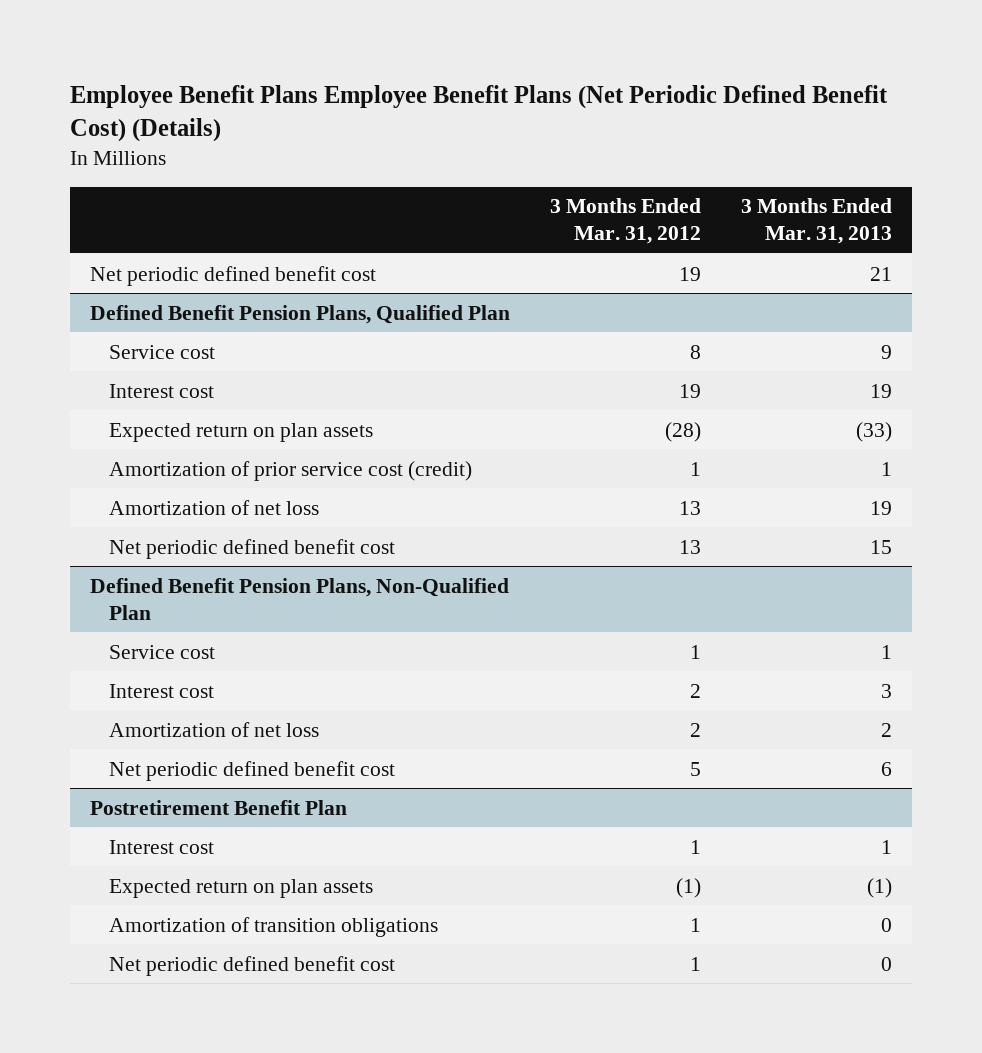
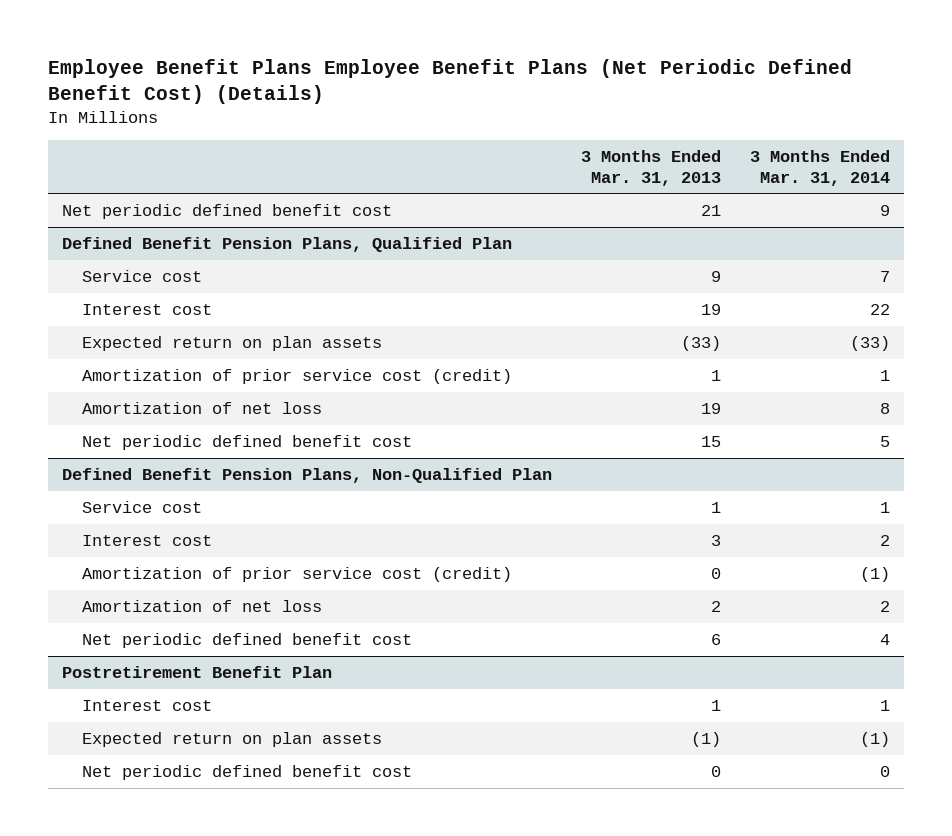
[549,198,701,245] 3 Months Ended Mar. 31, 2012 -> none
none -> [749,150,890,186] 3 Months Ended Mar. 31, 2014
none -> [82,566,513,582] Amortization of prior service cost (credit)
[109,916,439,937] Amortization of transition obligations -> none

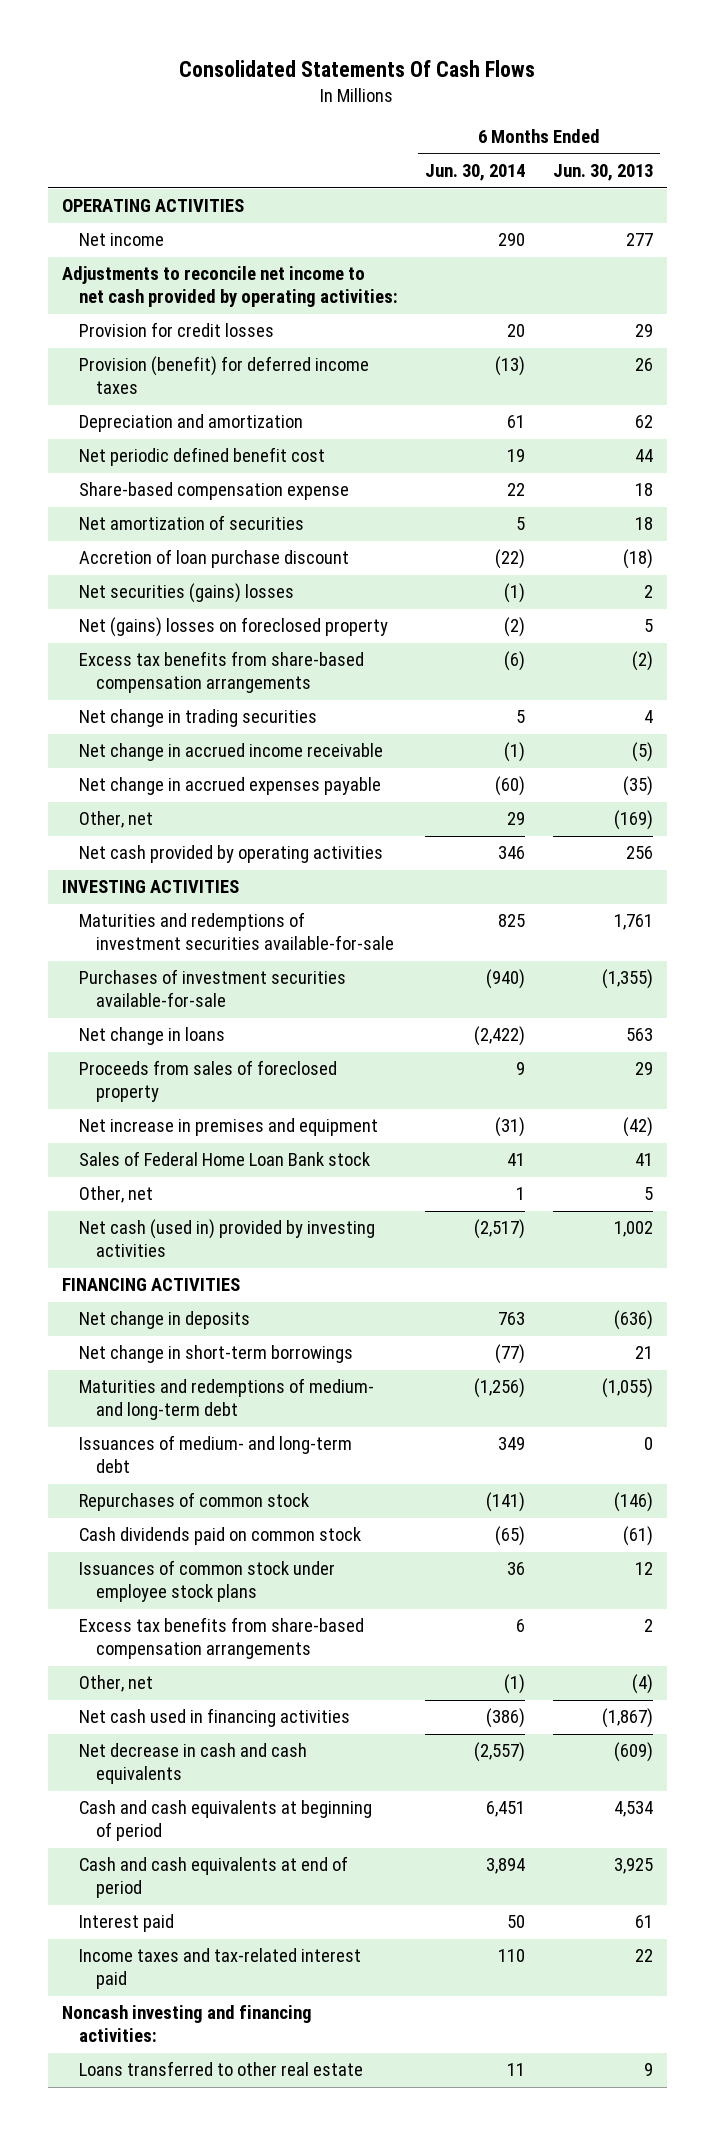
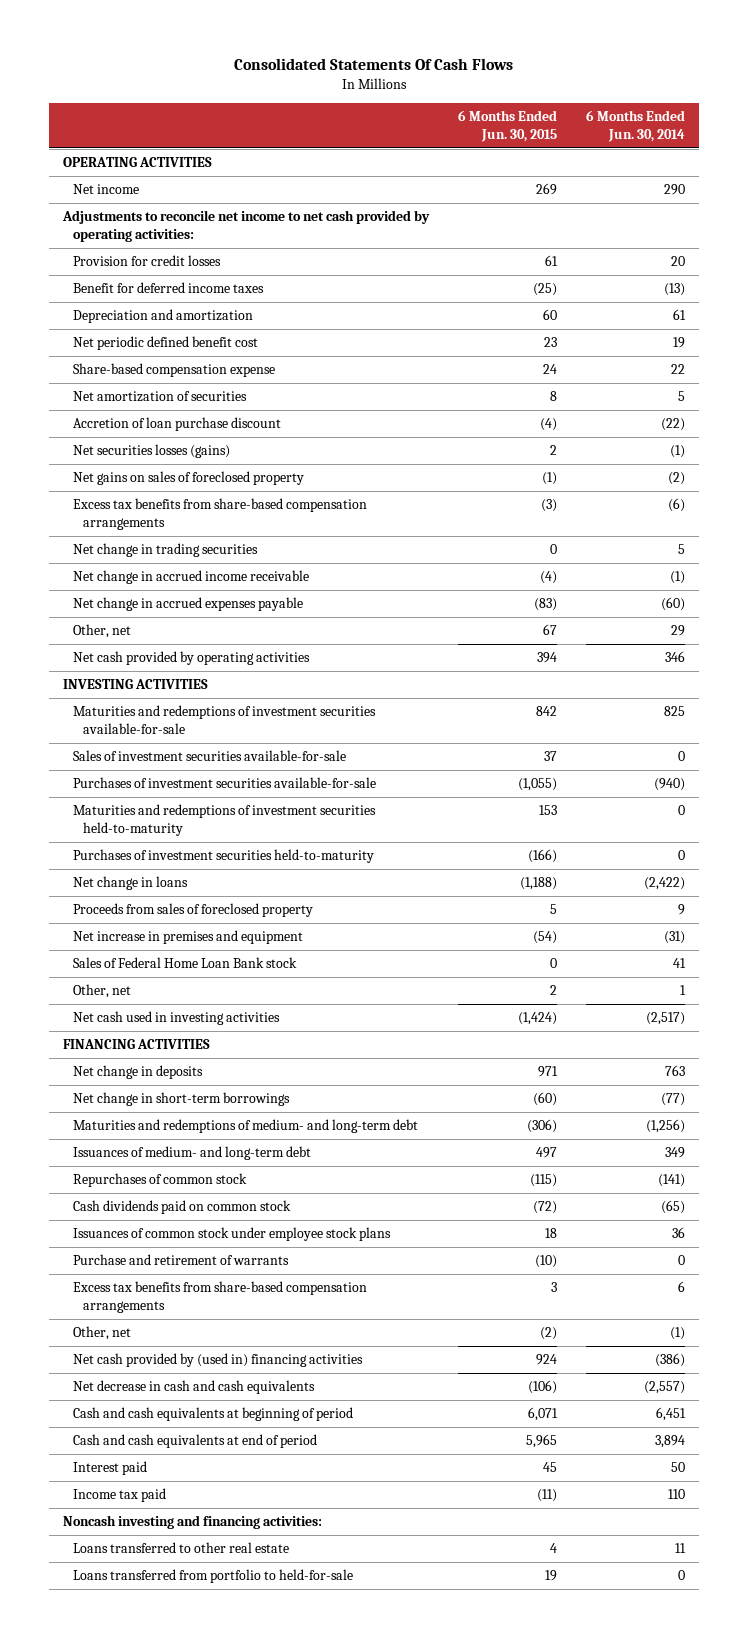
[552,164,653,182] Jun. 30, 2013 -> none
none -> [457,110,557,143] 6 Months Ended Jun. 30, 2015
[78,356,369,395] Provision (benefit) for deferred income taxes -> [73,282,265,294] Benefit for deferred income taxes
[78,583,294,604] Net securities (gains) losses -> [73,444,231,459] Net securities losses (gains)
[78,617,388,638] Net (gains) losses on foreclosed property -> [73,471,305,486] Net gains on sales of foreclosed property
none -> [73,750,347,762] Sales of investment securities available-for-sale
none -> [73,804,377,837] Maturities and redemptions of investment securities held-to-maturity
none -> [73,849,375,864] Purchases of investment securities held-to-maturity
[78,1219,375,1258] Net cash (used in) provided by investing activities -> [73,1011,281,1026] Net cash used in investing activities
none -> [73,1254,290,1266] Purchase and retirement of warrants
[78,1708,350,1728] Net cash used in financing activities -> [73,1353,364,1368] Net cash provided by (used in) financing activities
[78,1948,361,1990] Income taxes and tax-related interest paid -> [73,1488,167,1503] Income tax paid
none -> [73,1569,354,1584] Loans transferred from portfolio to held-for-sale

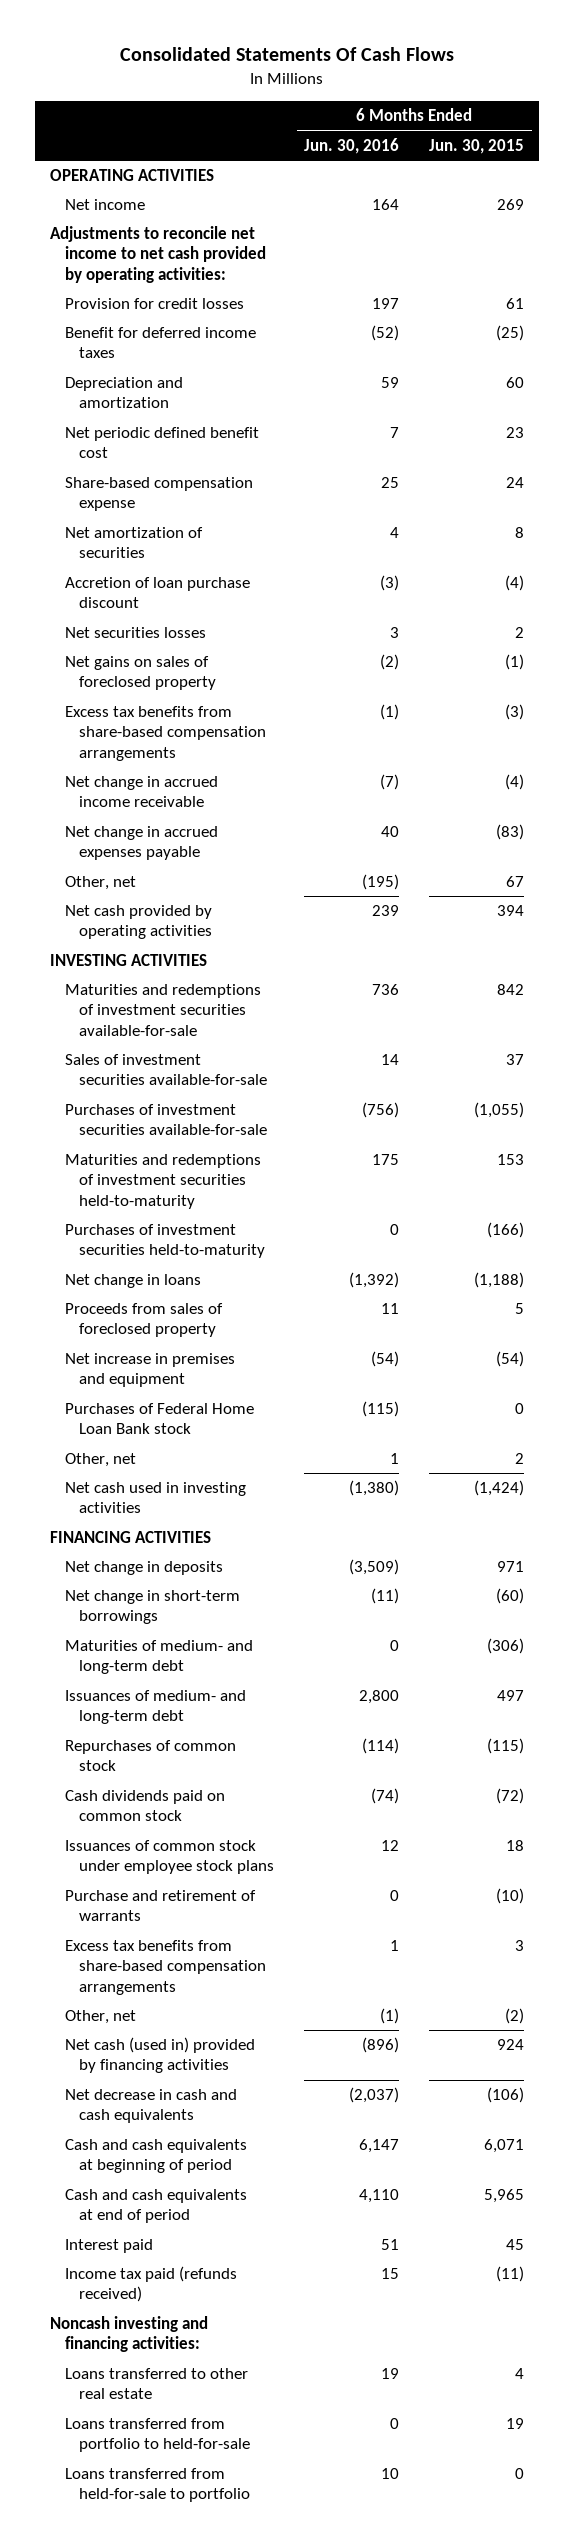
[585,110,685,143] 6 Months Ended Jun. 30, 2014 -> none
none -> [304,137,400,154] Jun. 30, 2016
[73,444,231,459] Net securities losses (gains) -> [64,627,206,639] Net securities losses
[73,543,259,558] Net change in trading securities -> none
[73,957,298,969] Sales of Federal Home Loan Bank stock -> [64,1403,254,1435] Purchases of Federal Home Loan Bank stock
[73,1119,419,1134] Maturities and redemptions of medium- and long-term debt -> [64,1640,253,1675] Maturities of medium- and long-term debt
[73,1353,364,1368] Net cash provided by (used in) financing activities -> [64,2037,255,2074] Net cash (used in) provided by financing activities
[73,1488,167,1503] Income tax paid -> [64,2266,237,2303] Income tax paid (refunds received)
none -> [64,2468,251,2503] Loans transferred from held-for-sale to portfolio

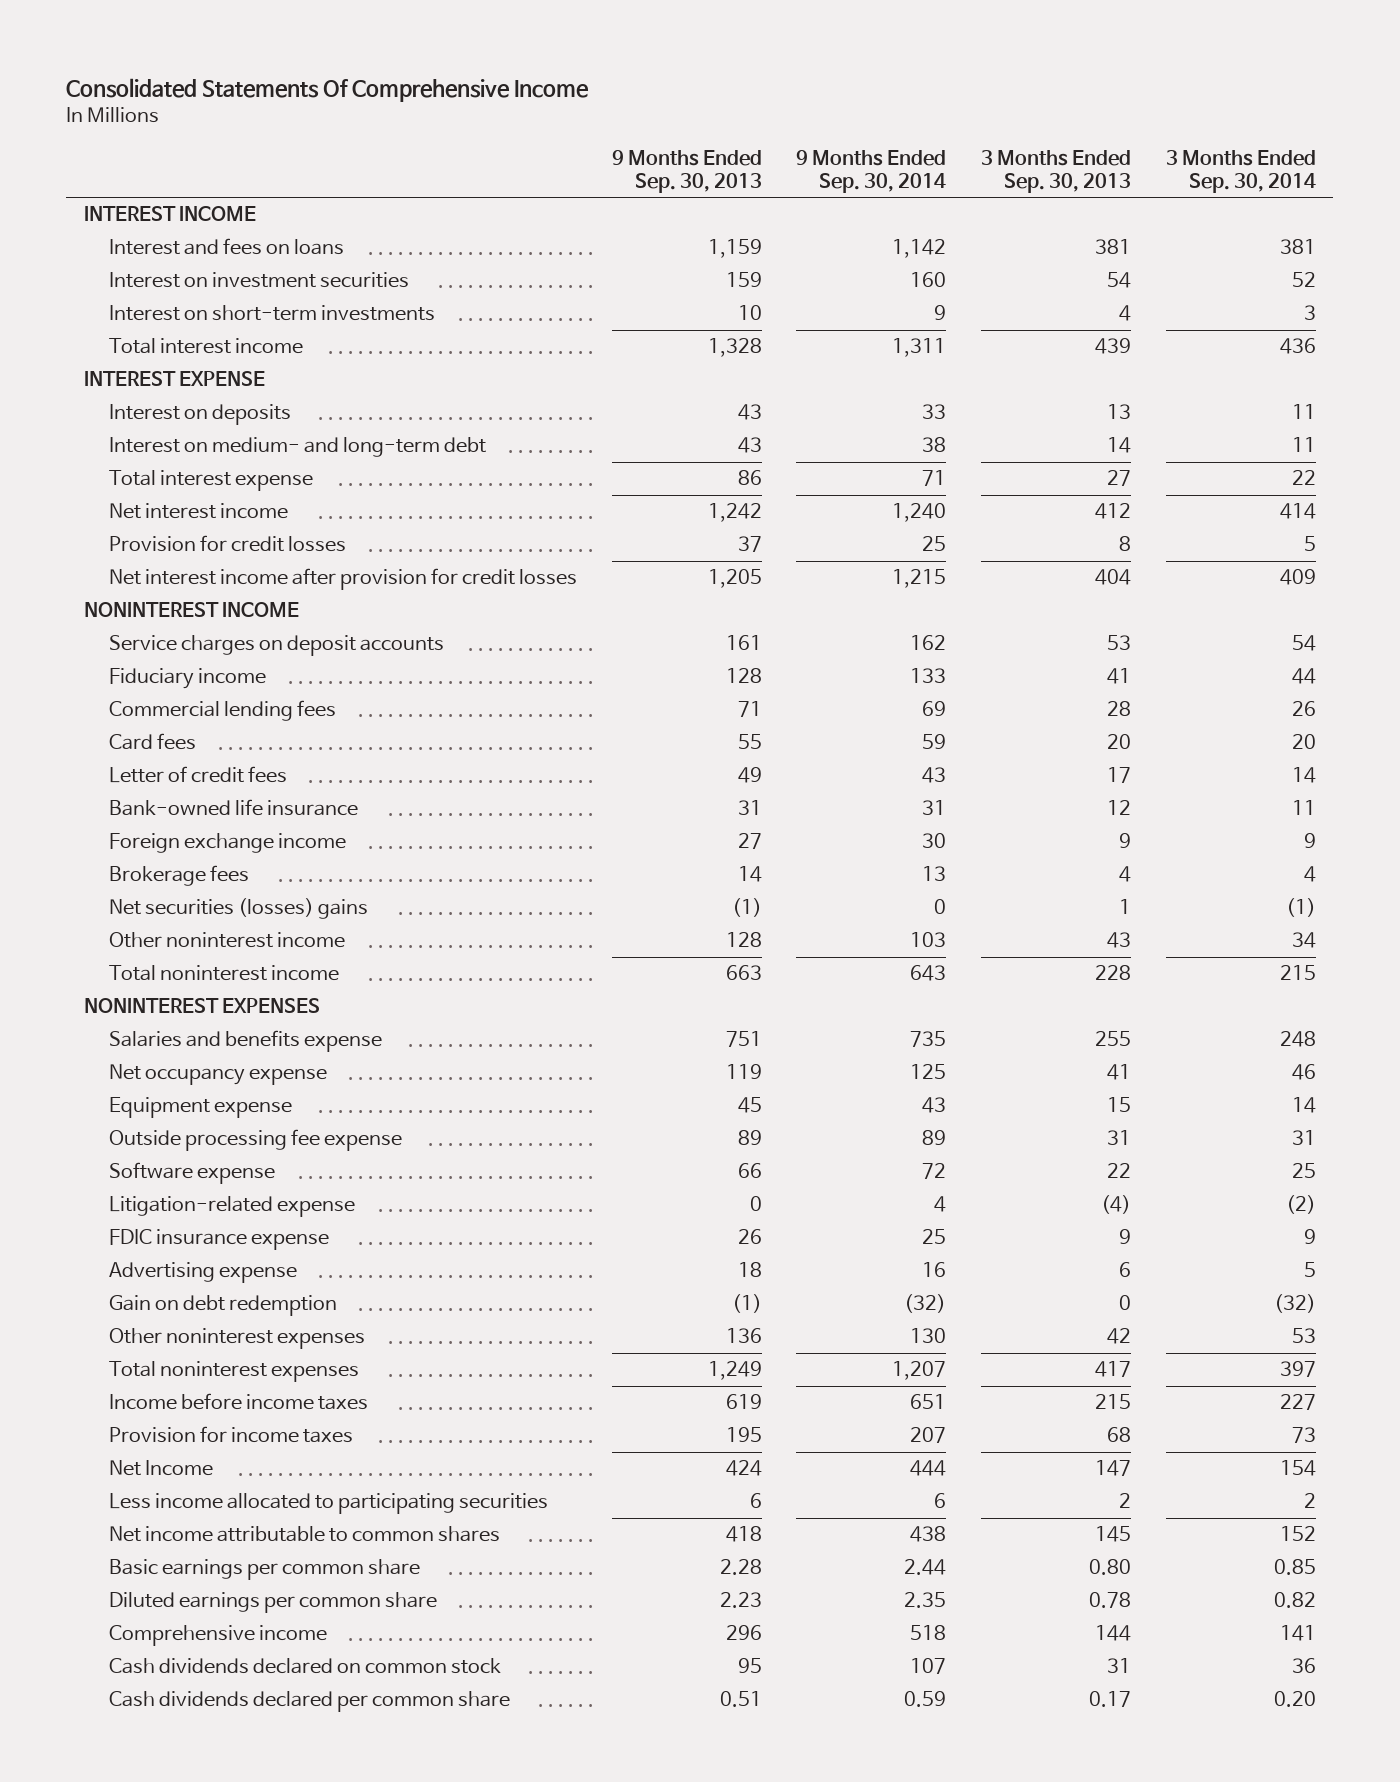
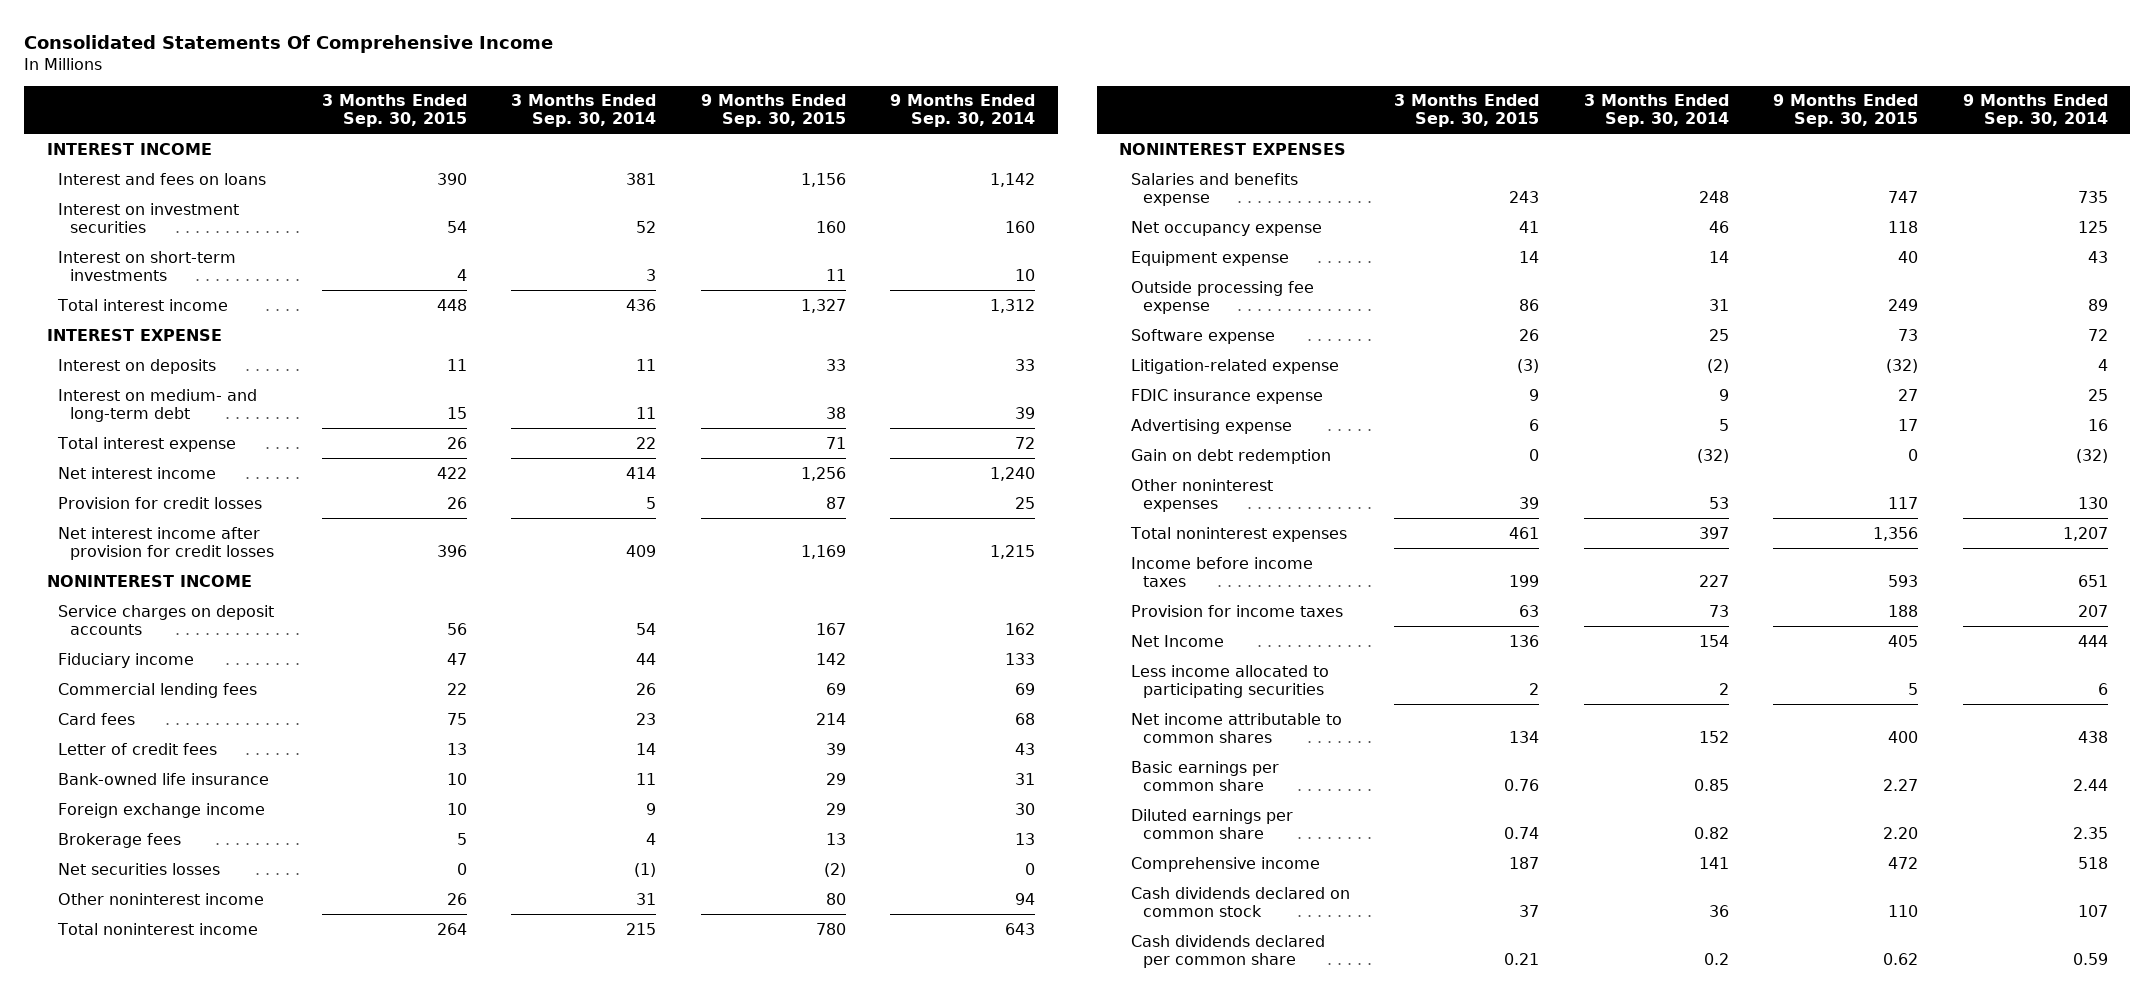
[611,149,762,193] 9 Months Ended Sep. 30, 2013 -> none
[981,149,1132,193] 3 Months Ended Sep. 30, 2013 -> none
none -> [321,94,467,128] 3 Months Ended Sep. 30, 2015
none -> [700,94,846,128] 9 Months Ended Sep. 30, 2015
[934,305,947,321] 9 -> [1015,268,1036,281] 10
[892,338,947,358] 1,311 -> [990,298,1036,313] 1,312
[922,437,947,453] 38 -> [1015,406,1036,419] 39
[922,470,947,487] 71 -> [1015,436,1036,449] 72
[922,734,947,750] 59 -> [1015,712,1036,725] 68
[1291,734,1316,750] 20 -> [636,712,657,725] 23
[108,898,368,920] Net securities (losses) gains -> [58,862,221,875] Net securities losses
[910,932,947,948] 103 -> [1015,892,1036,905] 94
[1291,932,1316,949] 34 -> [636,892,657,905] 31
[1273,1691,1316,1708] 0.20 -> [1703,952,1729,965] 0.2

